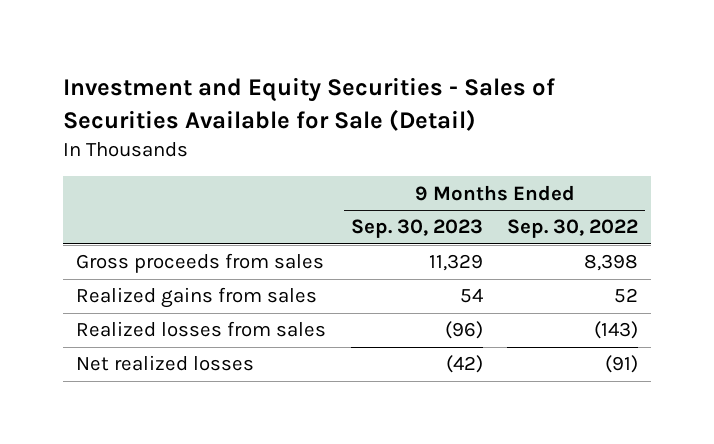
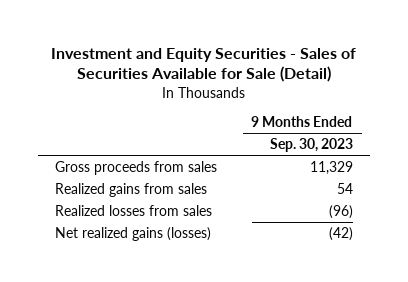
[507,219,639,239] Sep. 30, 2022 -> none
[75,355,254,372] Net realized losses -> [55,226,212,241] Net realized gains (losses)

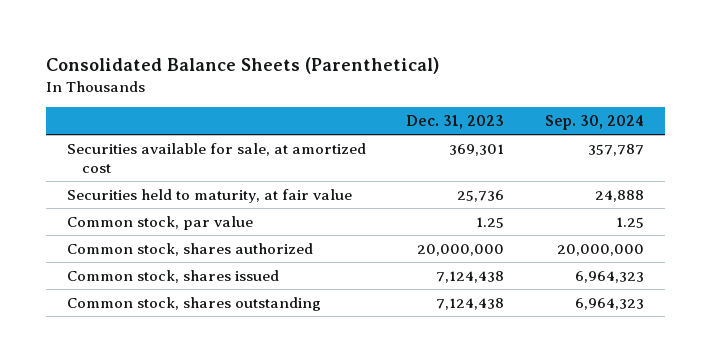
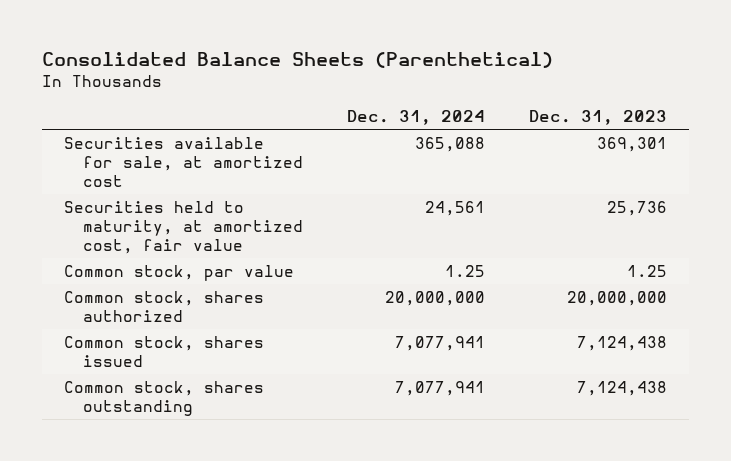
[545,115,645,131] Sep. 30, 2024 -> none
none -> [347,109,486,125] Dec. 31, 2024
[66,188,352,203] Securities held to maturity, at fair value -> [63,201,304,254] Securities held to maturity, at amortized cost, fair value

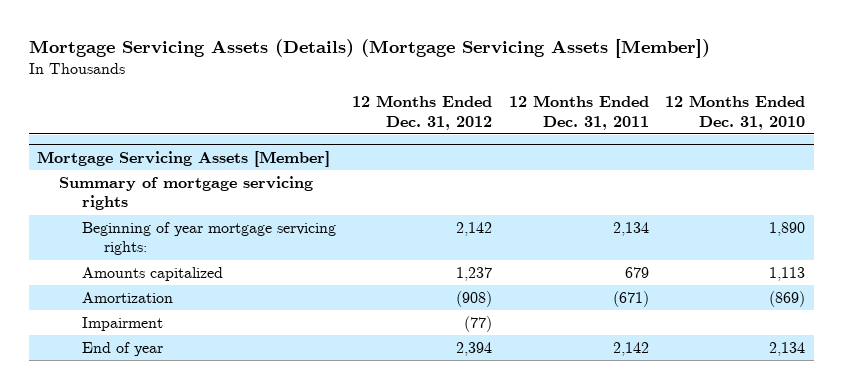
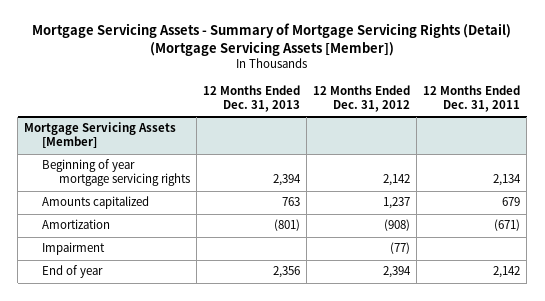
[28,38,710,58] Mortgage Servicing Assets (Details) (Mortgage Servicing Assets [Member]) -> [32,23,512,57] Mortgage Servicing Assets - Summary of Mortgage Servicing Rights (Detail) (Mortgage Servicing Assets [Member])
[665,95,806,130] 12 Months Ended Dec. 31, 2010 -> none
none -> [203,85,301,113] 12 Months Ended Dec. 31, 2013
[59,175,314,211] Summary of mortgage servicing rights -> none
[81,221,336,256] Beginning of year mortgage servicing rights: -> [41,159,190,187] Beginning of year mortgage servicing rights

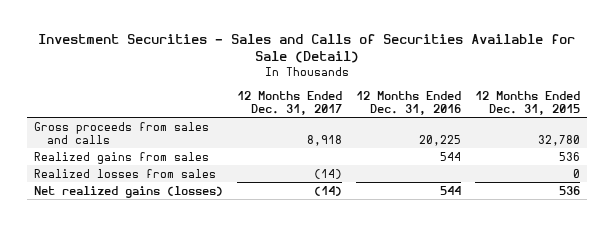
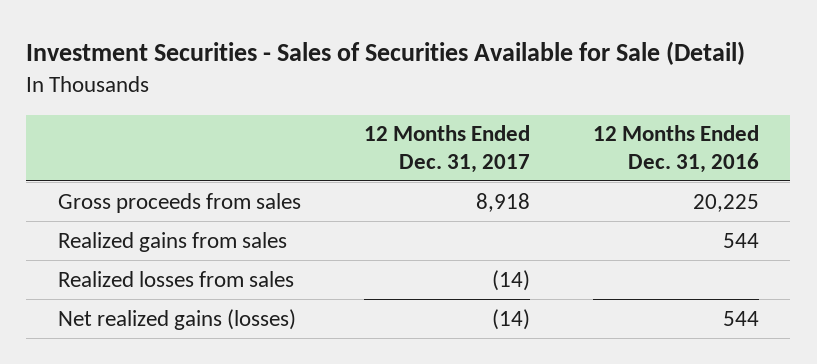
[37,33,575,63] Investment Securities - Sales and Calls of Securities Available for Sale (Detail) -> [26,41,746,66] Investment Securities - Sales of Securities Available for Sale (Detail)
[474,90,580,115] 12 Months Ended Dec. 31, 2015 -> none
[33,121,209,145] Gross proceeds from sales and calls -> [57,192,301,213] Gross proceeds from sales

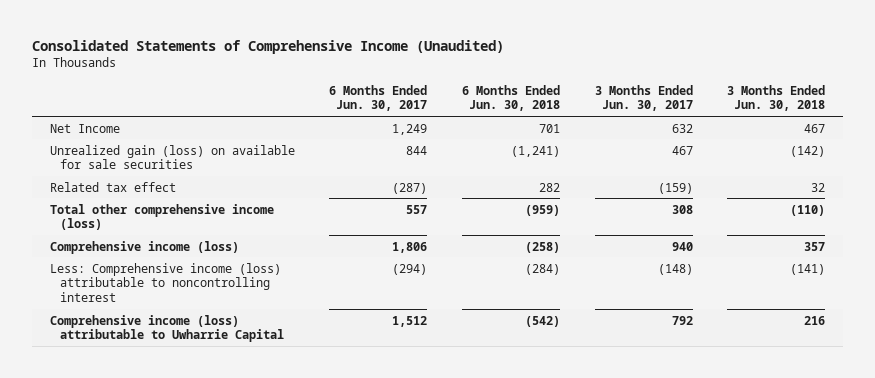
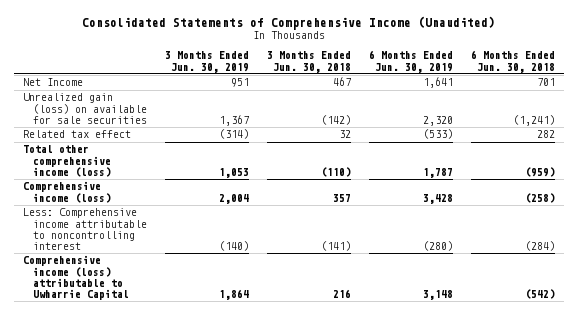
[329,84,428,112] 6 Months Ended Jun. 30, 2017 -> none
[594,84,693,112] 3 Months Ended Jun. 30, 2017 -> none
none -> [165,51,250,73] 3 Months Ended Jun. 30, 2019
none -> [368,50,453,73] 6 Months Ended Jun. 30, 2019
[49,262,281,302] Less: Comprehensive income (loss) attributable to noncontrolling interest -> [22,208,148,250] Less: Comprehensive income attributable to noncontrolling interest

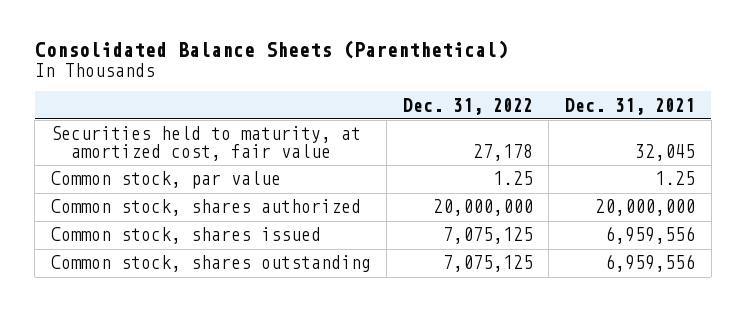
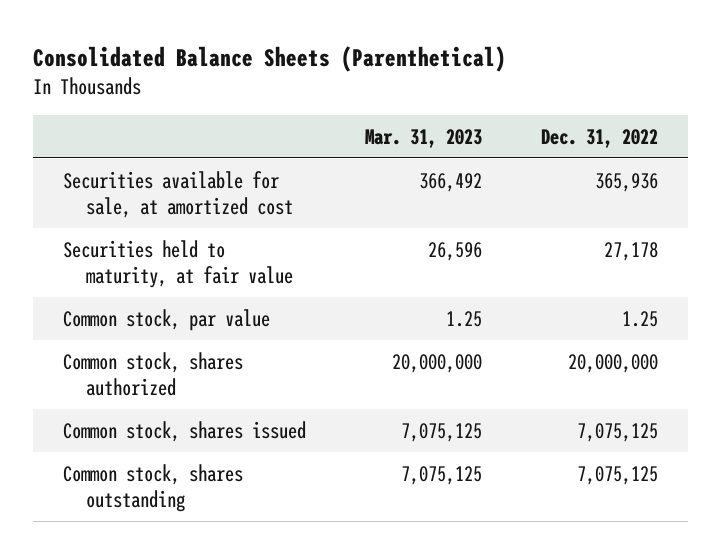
[565,97,696,115] Dec. 31, 2021 -> none
none -> [365,128,483,148] Mar. 31, 2023
none -> [62,170,294,219] Securities available for sale, at amortized cost
[50,126,361,162] Securities held to maturity, at amortized cost, fair value -> [62,239,294,289] Securities held to maturity, at fair value

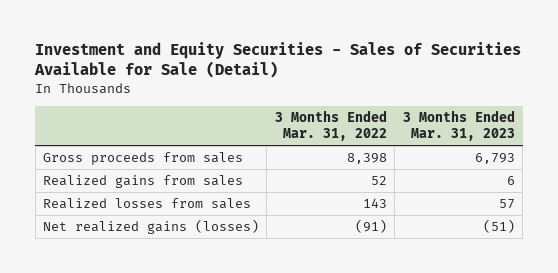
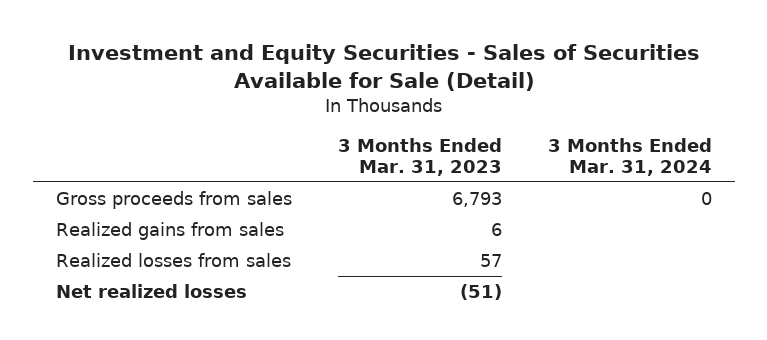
[274,110,387,142] 3 Months Ended Mar. 31, 2022 -> none
none -> [547,137,712,176] 3 Months Ended Mar. 31, 2024
[43,219,260,235] Net realized gains (losses) -> [55,283,247,298] Net realized losses

